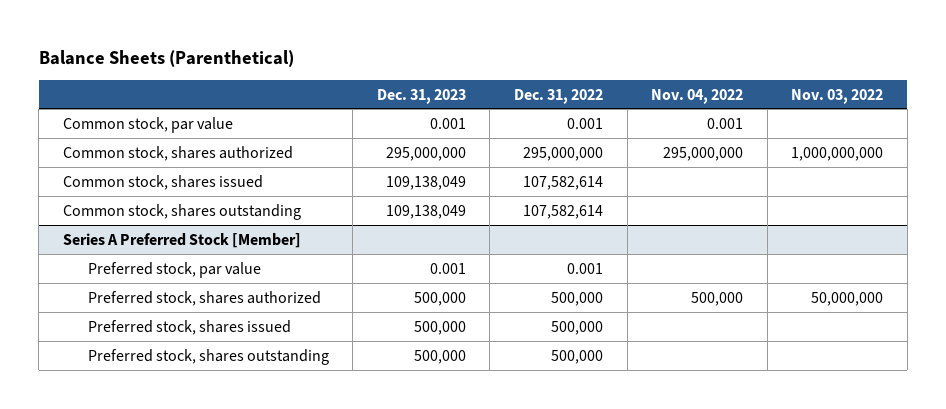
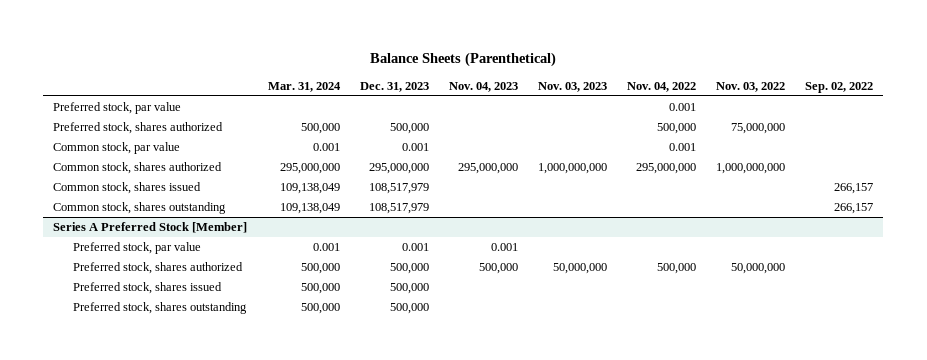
[514,88,604,104] Dec. 31, 2022 -> none
none -> [267,81,341,92] Mar. 31, 2024
none -> [448,81,518,92] Nov. 04, 2023
none -> [537,81,607,92] Nov. 03, 2023
none -> [805,81,874,93] Sep. 02, 2022
none -> [53,102,182,115] Preferred stock, par value
none -> [53,122,224,135] Preferred stock, shares authorized
[385,175,466,190] 109,138,049 -> [368,183,429,195] 108,517,979
[385,204,466,219] 109,138,049 -> [368,203,429,215] 108,517,979

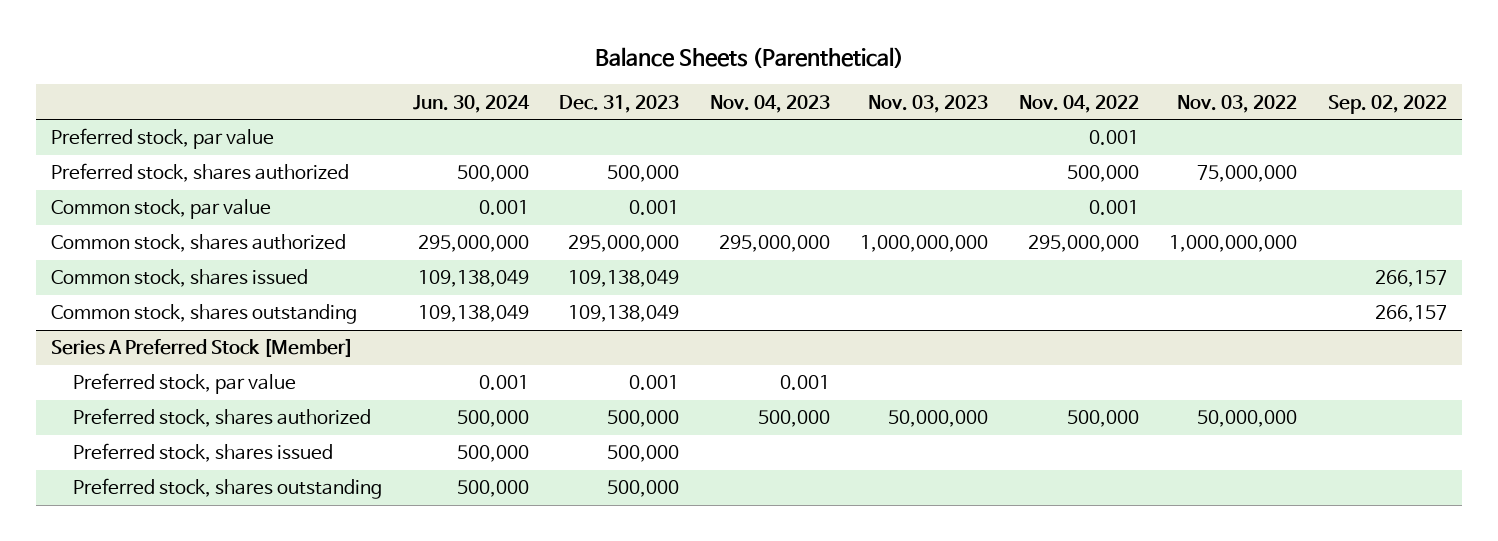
[267,81,341,92] Mar. 31, 2024 -> none
none -> [412,94,530,113] Jun. 30, 2024
[368,183,429,195] 108,517,979 -> [568,270,680,288] 109,138,049
[368,203,429,215] 108,517,979 -> [568,305,680,323] 109,138,049

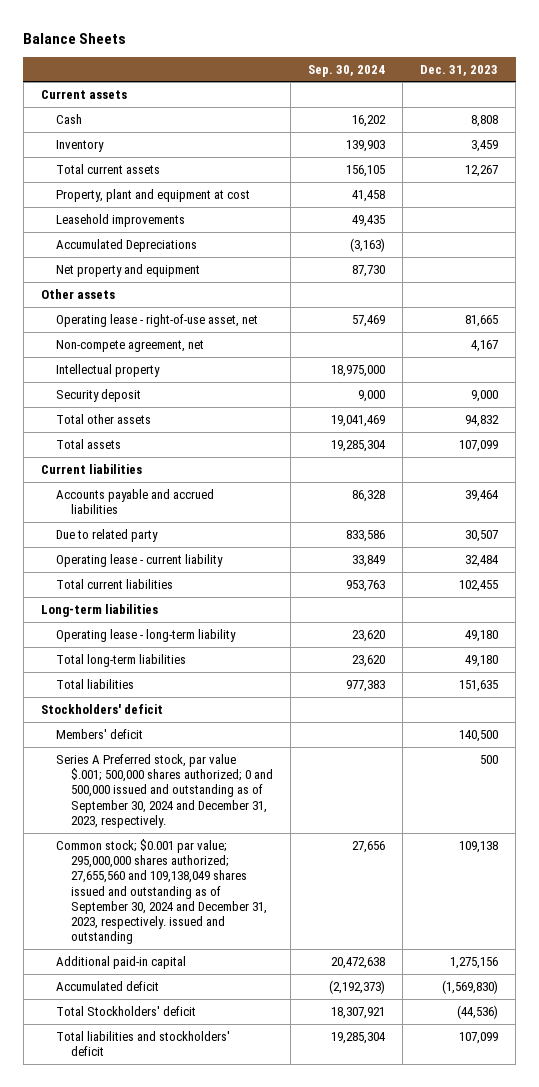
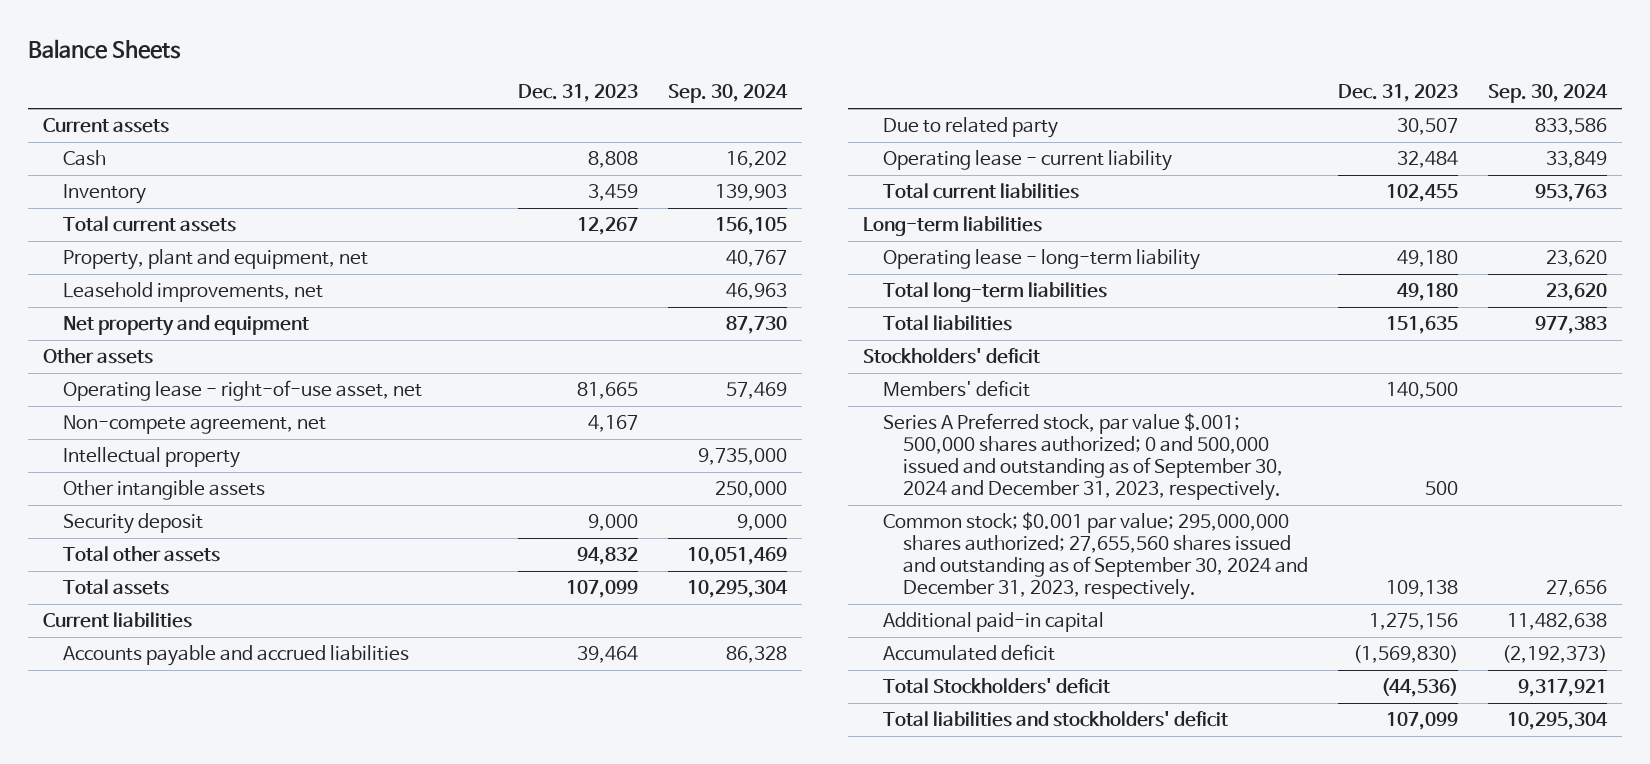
[55,238,197,252] Accumulated Depreciations -> none
[55,188,250,202] Property, plant and equipment at cost -> [62,248,368,270] Property, plant and equipment, net
[352,189,386,202] 41,458 -> [725,249,787,267] 40,767
[55,213,185,227] Leasehold improvements -> [62,281,323,302] Leasehold improvements, net
[352,214,386,227] 49,435 -> [725,282,787,300] 46,963
[331,364,386,377] 18,975,000 -> [697,447,787,465] 9,735,000
none -> [62,479,265,500] Other intangible assets
[331,414,386,427] 19,041,469 -> [686,546,787,565] 10,051,469
[331,439,387,452] 19,285,304 -> [686,579,788,598] 10,295,304
[55,838,268,945] Common stock; $0.001 par value; 295,000,000 shares authorized; 27,655,560 and 109,138,049 shares issued and outstanding as of September 30, 2024 and December 31, 2023, respectively. issued and outstanding -> [882,511,1308,600] Common stock; $0.001 par value; 295,000,000 shares authorized; 27,655,560 shares issued and outstanding as of September 30, 2024 and December 31, 2023, respectively.
[331,956,386,969] 20,472,638 -> [1506,612,1607,630] 11,482,638
[331,1006,386,1019] 18,307,921 -> [1517,678,1607,697] 9,317,921
[331,1031,387,1044] 19,285,304 -> [1506,711,1608,730] 10,295,304

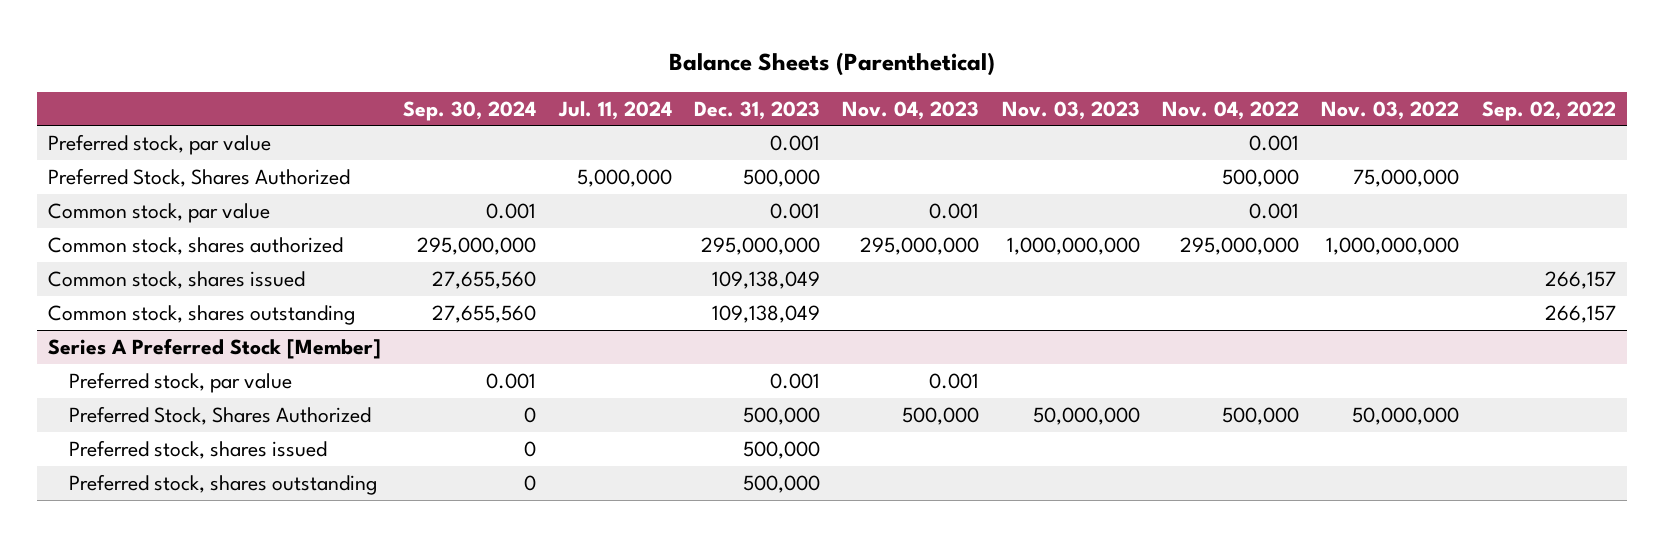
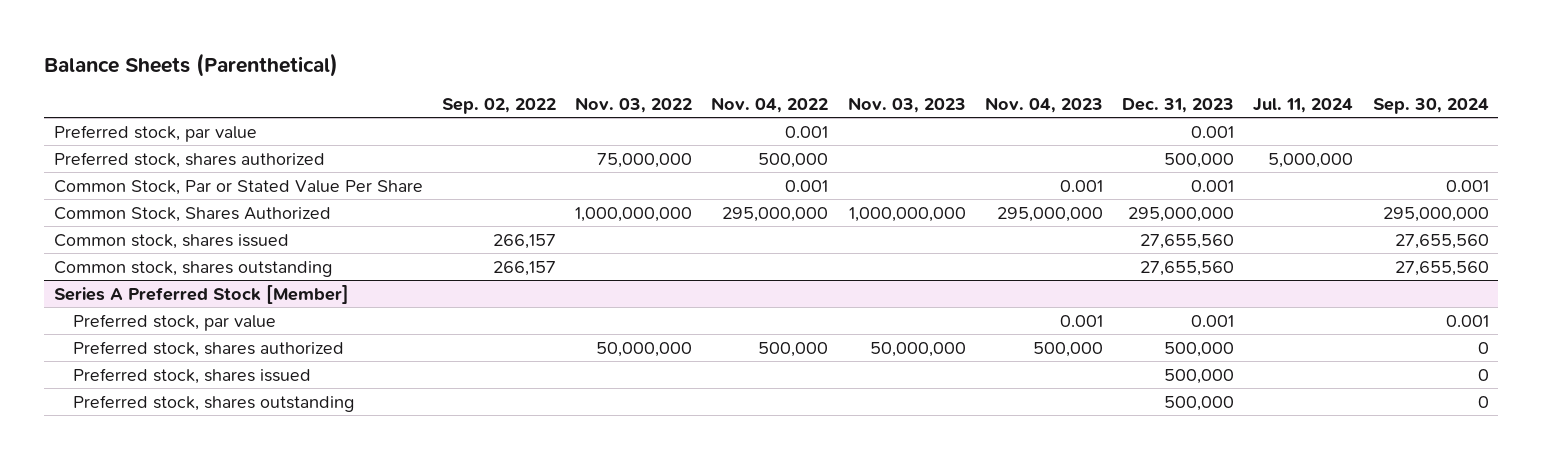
[47,167,350,187] Preferred Stock, Shares Authorized -> [53,151,325,168] Preferred stock, shares authorized
[47,202,270,223] Common stock, par value -> [53,179,423,195] Common Stock, Par or Stated Value Per Share
[47,236,343,255] Common stock, shares authorized -> [53,206,331,222] Common Stock, Shares Authorized
[712,270,821,289] 109,138,049 -> [1140,233,1235,249] 27,655,560
[712,304,821,323] 109,138,049 -> [1140,260,1235,276] 27,655,560
[68,405,371,425] Preferred Stock, Shares Authorized -> [73,340,345,357] Preferred stock, shares authorized

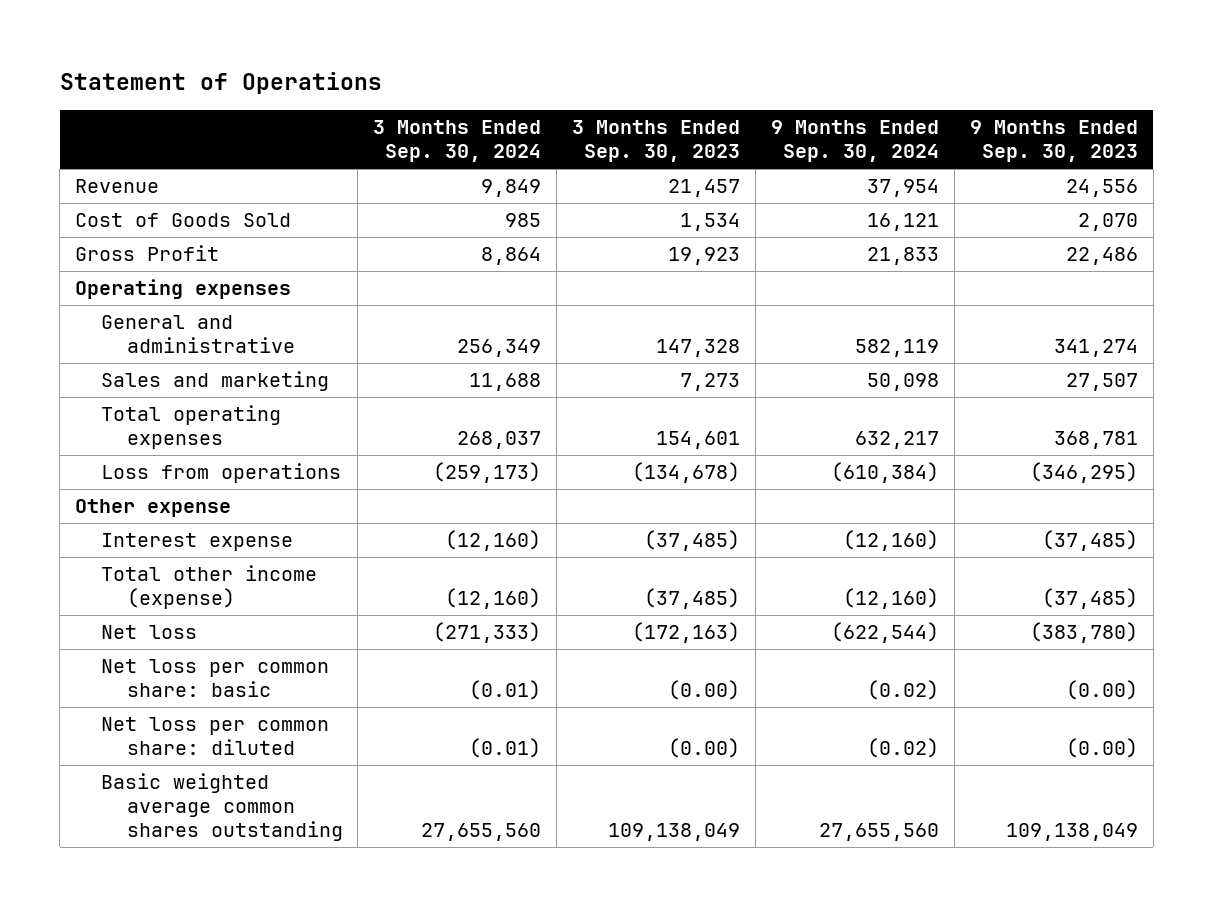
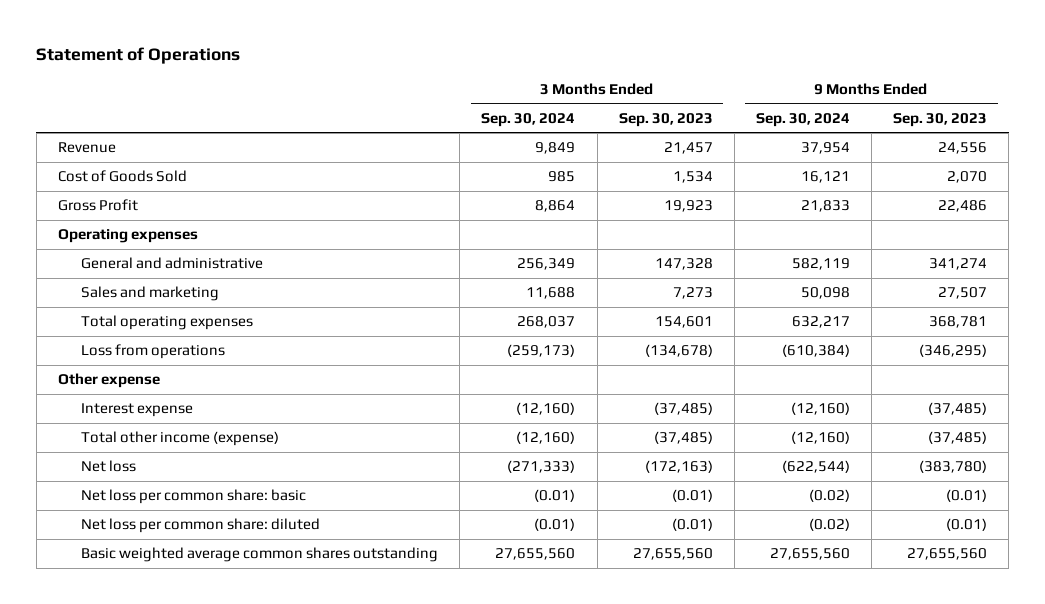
[668,680,741,701] (0.00) -> [671,489,713,503] (0.01)
[1065,680,1138,701] (0.00) -> [946,489,988,503] (0.01)
[668,738,741,759] (0.00) -> [671,518,713,532] (0.01)
[1065,738,1138,759] (0.00) -> [946,518,988,532] (0.01)
[608,823,741,842] 109,138,049 -> [632,548,713,561] 27,655,560
[1005,823,1138,842] 109,138,049 -> [907,548,988,561] 27,655,560

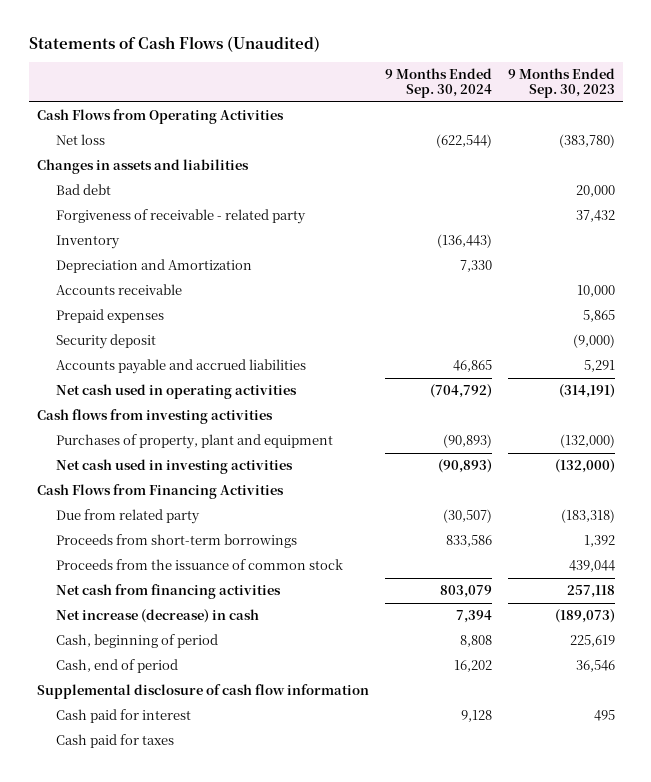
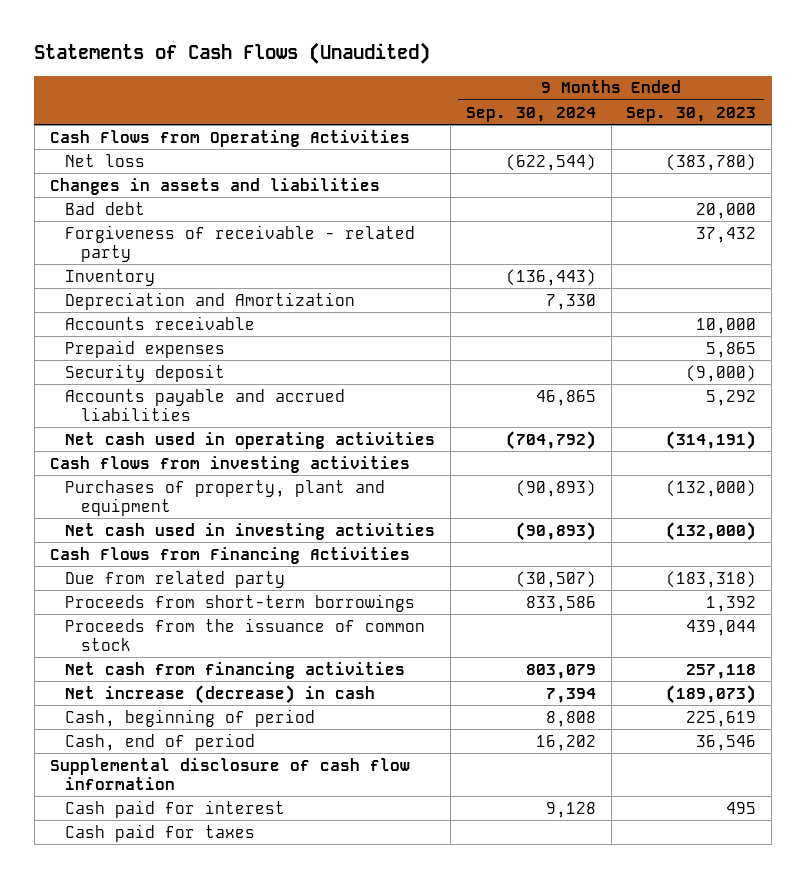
[583,360,615,373] 5,291 -> [706,389,757,406] 5,292

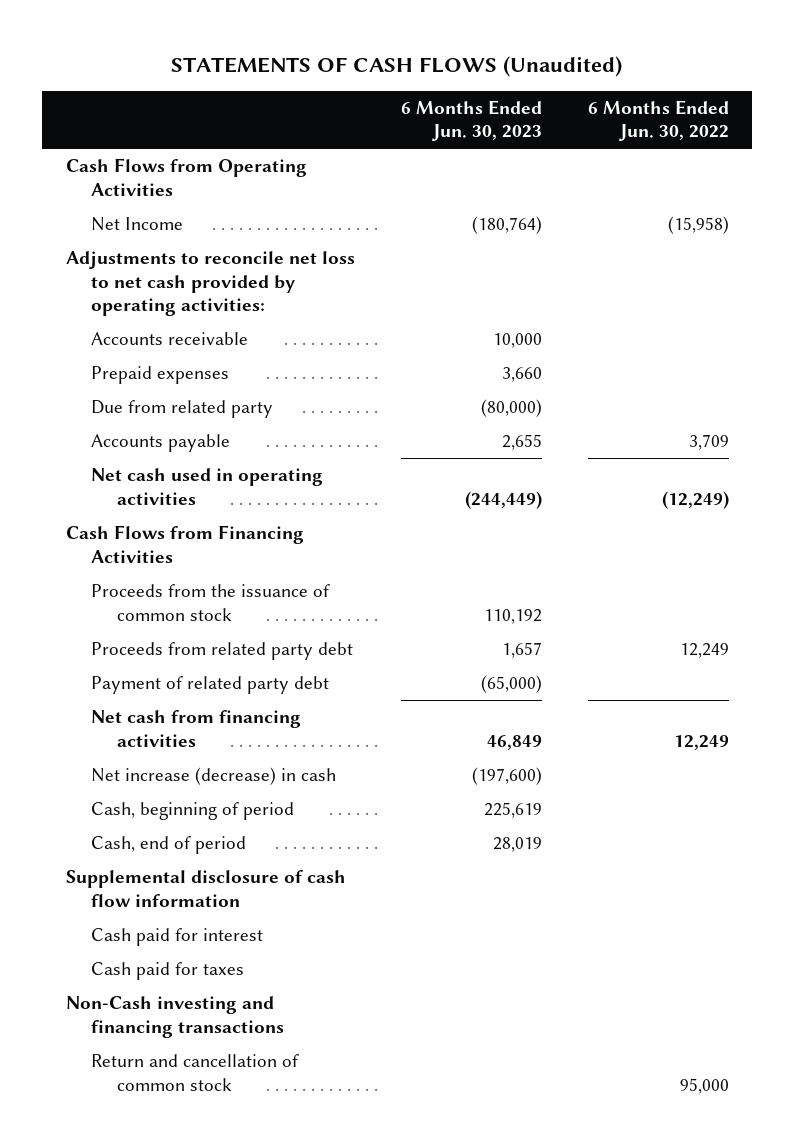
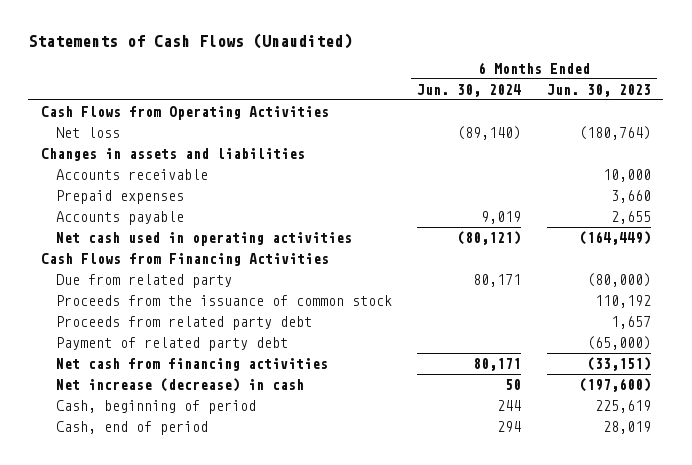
[171,55,623,77] STATEMENTS OF CASH FLOWS (Unaudited) -> [28,32,353,49] Statements of Cash Flows (Unaudited)
[588,100,730,142] 6 Months Ended Jun. 30, 2022 -> none
none -> [417,83,522,97] Jun. 30, 2024
[65,251,355,316] Adjustments to reconcile net loss to net cash provided by operating activities: -> none
[91,217,184,232] Net Income -> [55,126,120,138] Net loss
none -> [41,147,306,161] Changes in assets and liabilities
[464,490,542,509] (244,449) -> [578,230,651,245] (164,449)
[91,400,274,419] Due from related party -> [55,273,232,288] Due from related party
[486,734,542,750] 46,849 -> [586,356,651,371] (33,151)
[65,870,346,907] Supplemental disclosure of cash flow information -> none
[91,928,264,947] Cash paid for interest -> none
[91,962,245,981] Cash paid for taxes -> none
[65,996,285,1038] Non-Cash investing and financing transactions -> none
[91,1054,300,1091] Return and cancellation of common stock -> none

